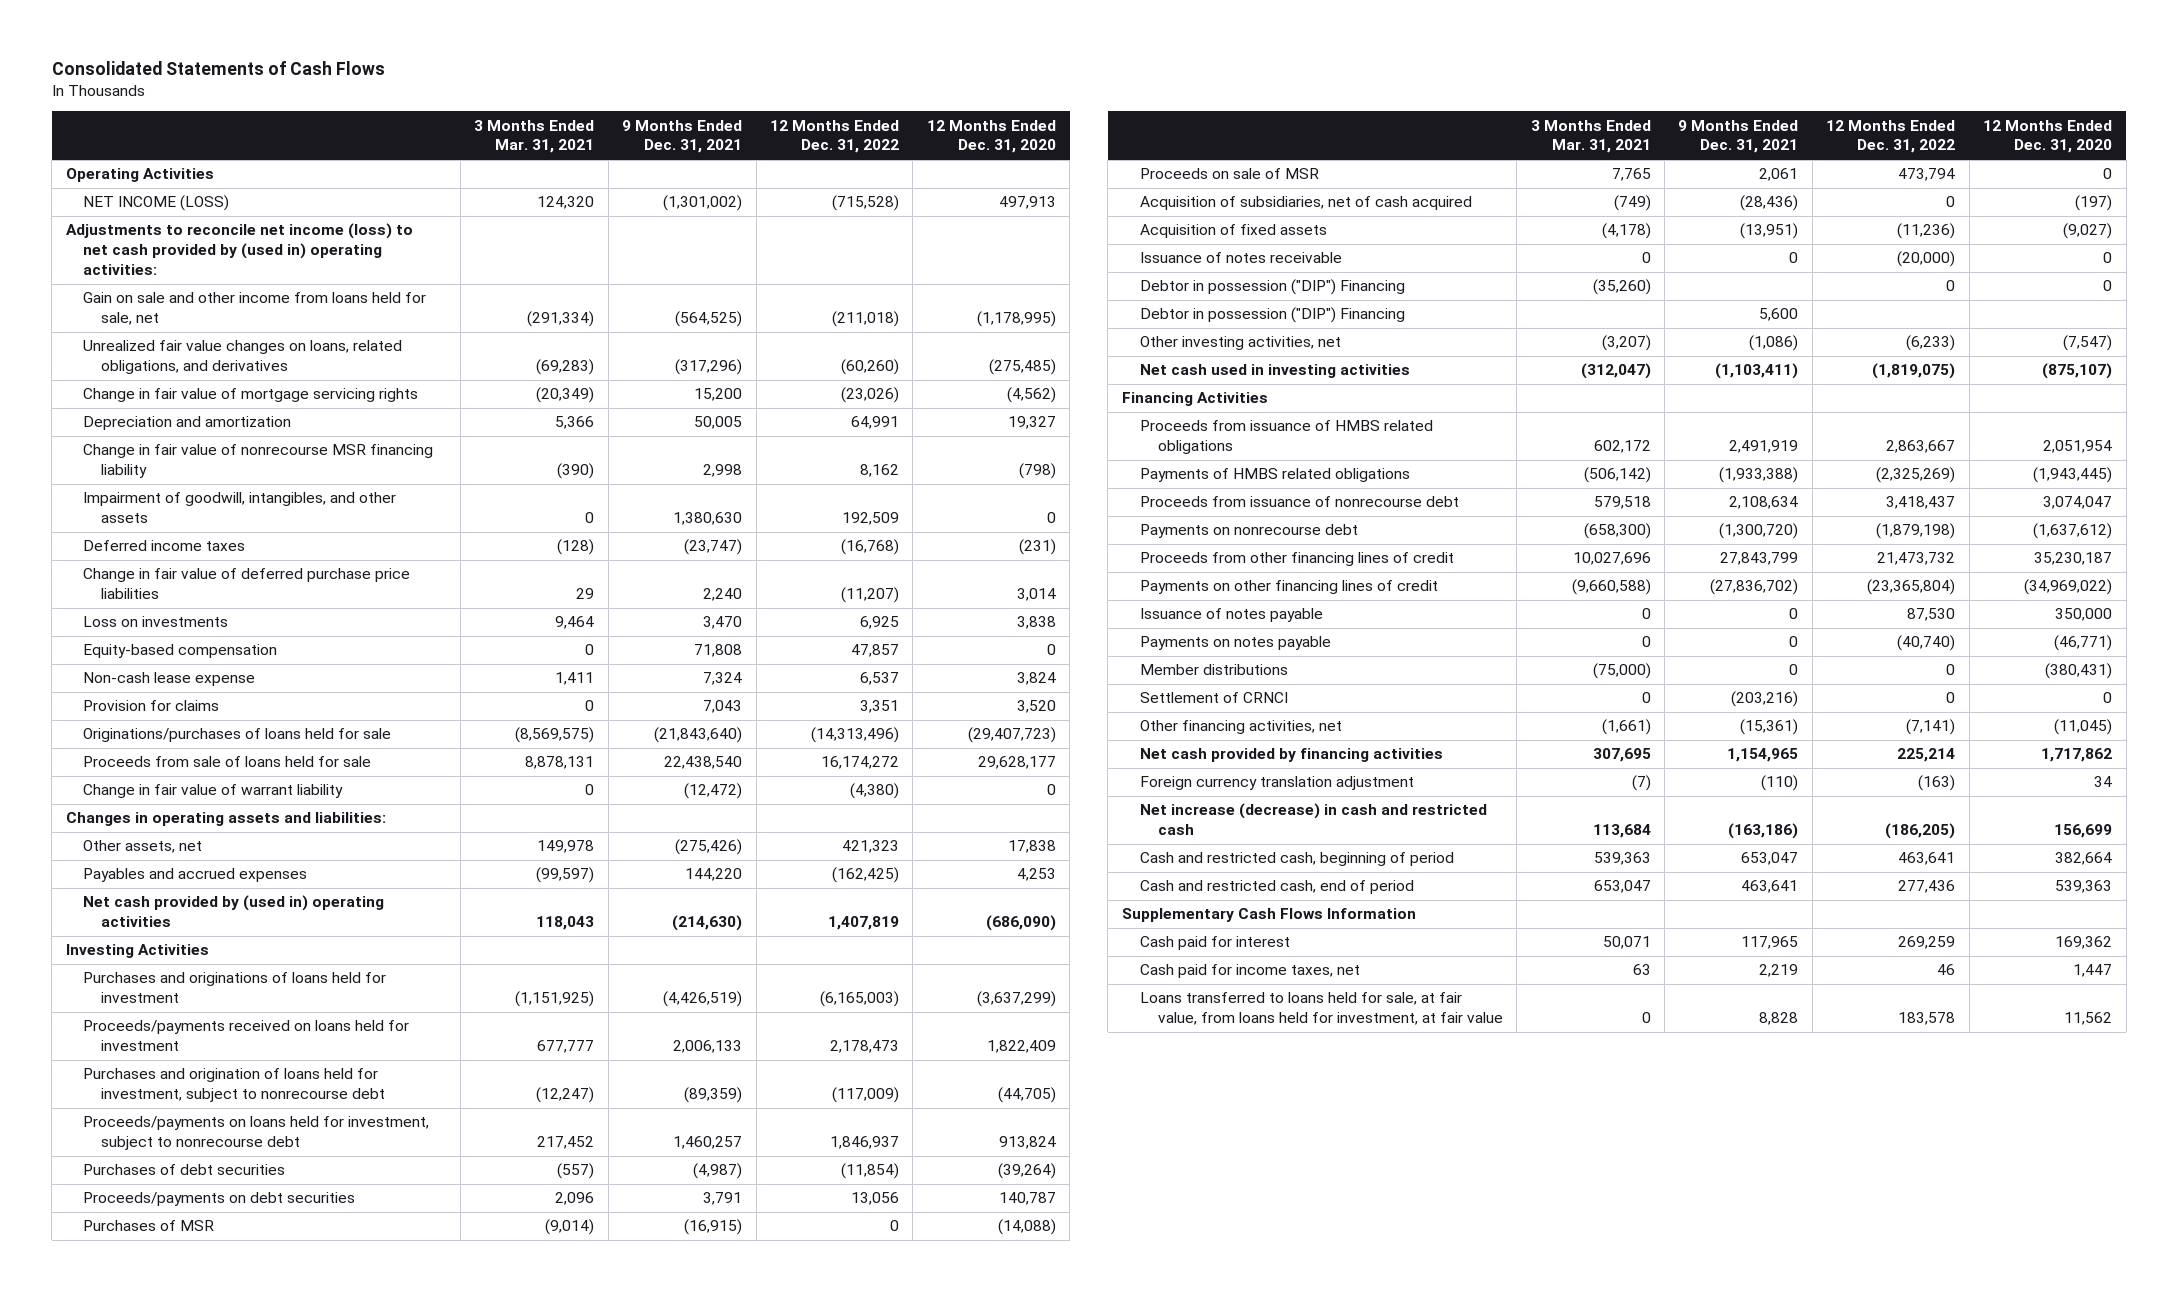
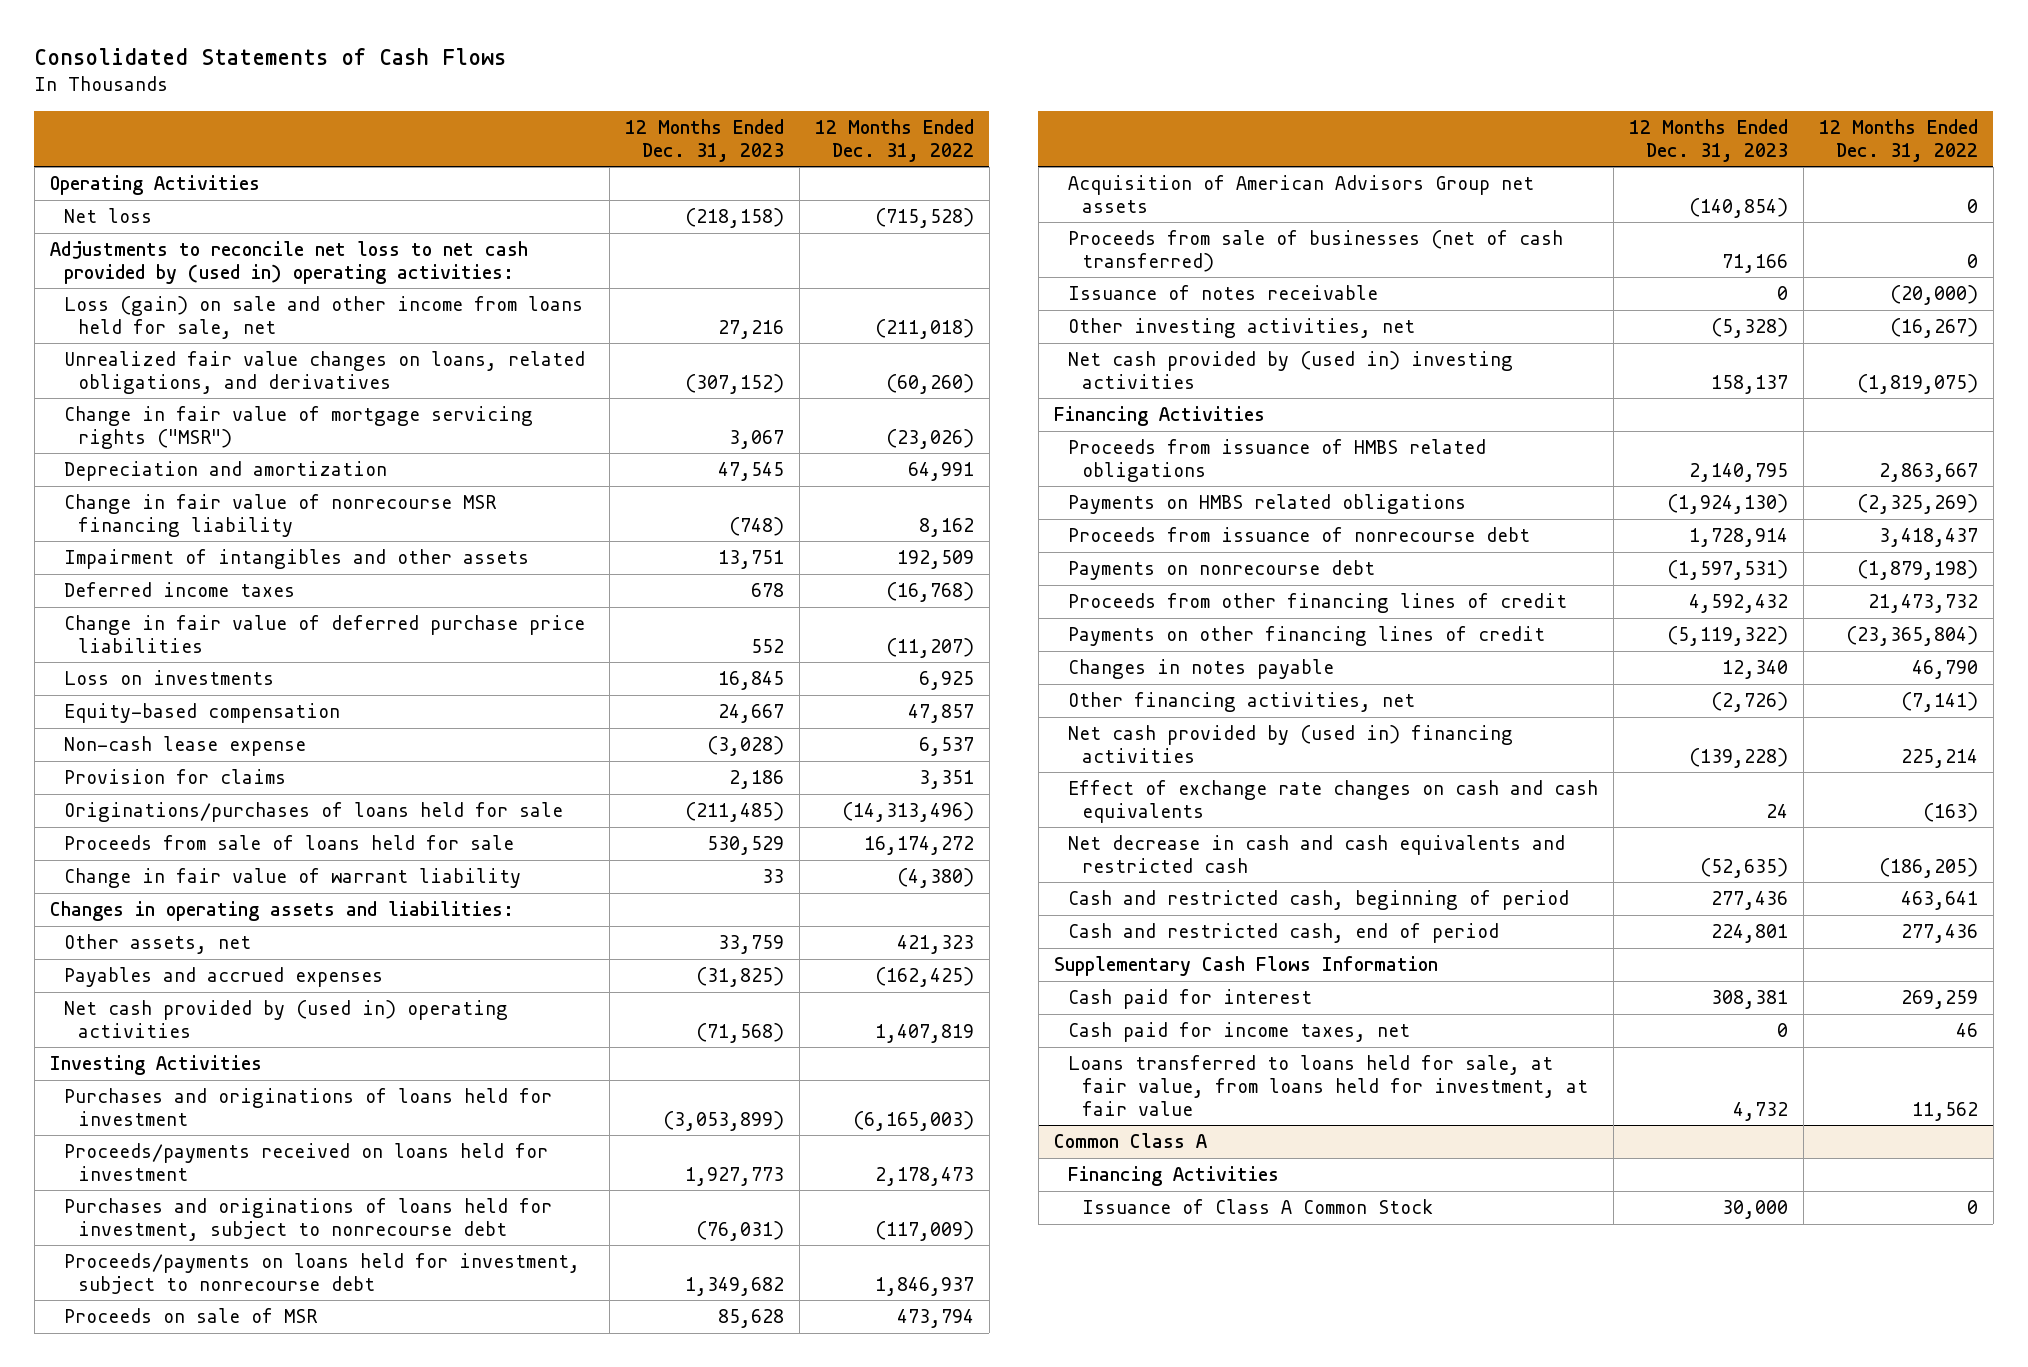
[474,119,595,154] 3 Months Ended Mar. 31, 2021 -> none
[622,119,743,154] 9 Months Ended Dec. 31, 2021 -> none
[926,119,1056,154] 12 Months Ended Dec. 31, 2020 -> none
none -> [624,119,784,163] 12 Months Ended Dec. 31, 2023
[83,195,230,212] NET INCOME (LOSS) -> [63,208,152,224] Net loss
[65,223,413,275] Adjustments to reconcile net income (loss) to net cash provided by (used in) operating activities: -> [49,241,528,284] Adjustments to reconcile net loss to net cash provided by (used in) operating activities:
[83,292,427,326] Gain on sale and other income from loans held for sale, net -> [63,296,583,339] Loss (gain) on sale and other income from loans held for sale, net
[83,388,419,403] Change in fair value of mortgage servicing rights -> [63,406,533,449] Change in fair value of mortgage servicing rights ("MSR")
[83,492,397,524] Impairment of goodwill, intangibles, and other assets -> [63,549,529,570] Impairment of intangibles and other assets
[83,1068,386,1103] Purchases and origination of loans held for investment, subject to nonrecourse debt -> [63,1198,552,1241] Purchases and originations of loans held for investment, subject to nonrecourse debt
[83,1164,286,1176] Purchases of debt securities -> none
[83,1192,356,1207] Proceeds/payments on debt securities -> none
[83,1220,215,1232] Purchases of MSR -> none
[1139,224,1327,239] Acquisition of fixed assets -> none
[1139,196,1472,211] Acquisition of subsidiaries, net of cash acquired -> [1067,175,1534,213] Acquisition of American Advisors Group net assets
none -> [1067,230,1563,272] Proceeds from sale of businesses (net of cash transferred)
[1139,279,1405,296] Debtor in possession ("DIP") Financing -> none
[1139,307,1405,324] Debtor in possession ("DIP") Financing -> none
[1906,335,1956,352] (6,233) -> [1889,318,1978,339] (16,267)
[1139,364,1410,379] Net cash used in investing activities -> [1067,351,1513,389] Net cash provided by (used in) investing activities
[1139,468,1410,483] Payments of HMBS related obligations -> [1067,494,1466,515] Payments on HMBS related obligations
[1139,636,1331,651] Payments on notes payable -> none
[1139,664,1288,676] Member distributions -> none
[1139,692,1288,704] Settlement of CRNCI -> none
[1139,608,1323,623] Issuance of notes payable -> [1067,659,1334,680] Changes in notes payable
[1907,608,1956,622] 87,530 -> [1911,660,1978,680] 46,790
[1139,748,1443,763] Net cash provided by financing activities -> [1067,725,1513,763] Net cash provided by (used in) financing activities
[1139,776,1414,791] Foreign currency translation adjustment -> [1067,780,1598,823] Effect of exchange rate changes on cash and cash equivalents
[1139,803,1487,836] Net increase (decrease) in cash and restricted cash -> [1067,835,1565,873] Net decrease in cash and cash equivalents and restricted cash
[1898,1012,1956,1026] 183,578 -> [1911,1101,1978,1121] 11,562
none -> [1053,1133,1207,1149] Common Class A
none -> [1067,1166,1279,1187] Financing Activities
none -> [1081,1199,1433,1215] Issuance of Class A Common Stock

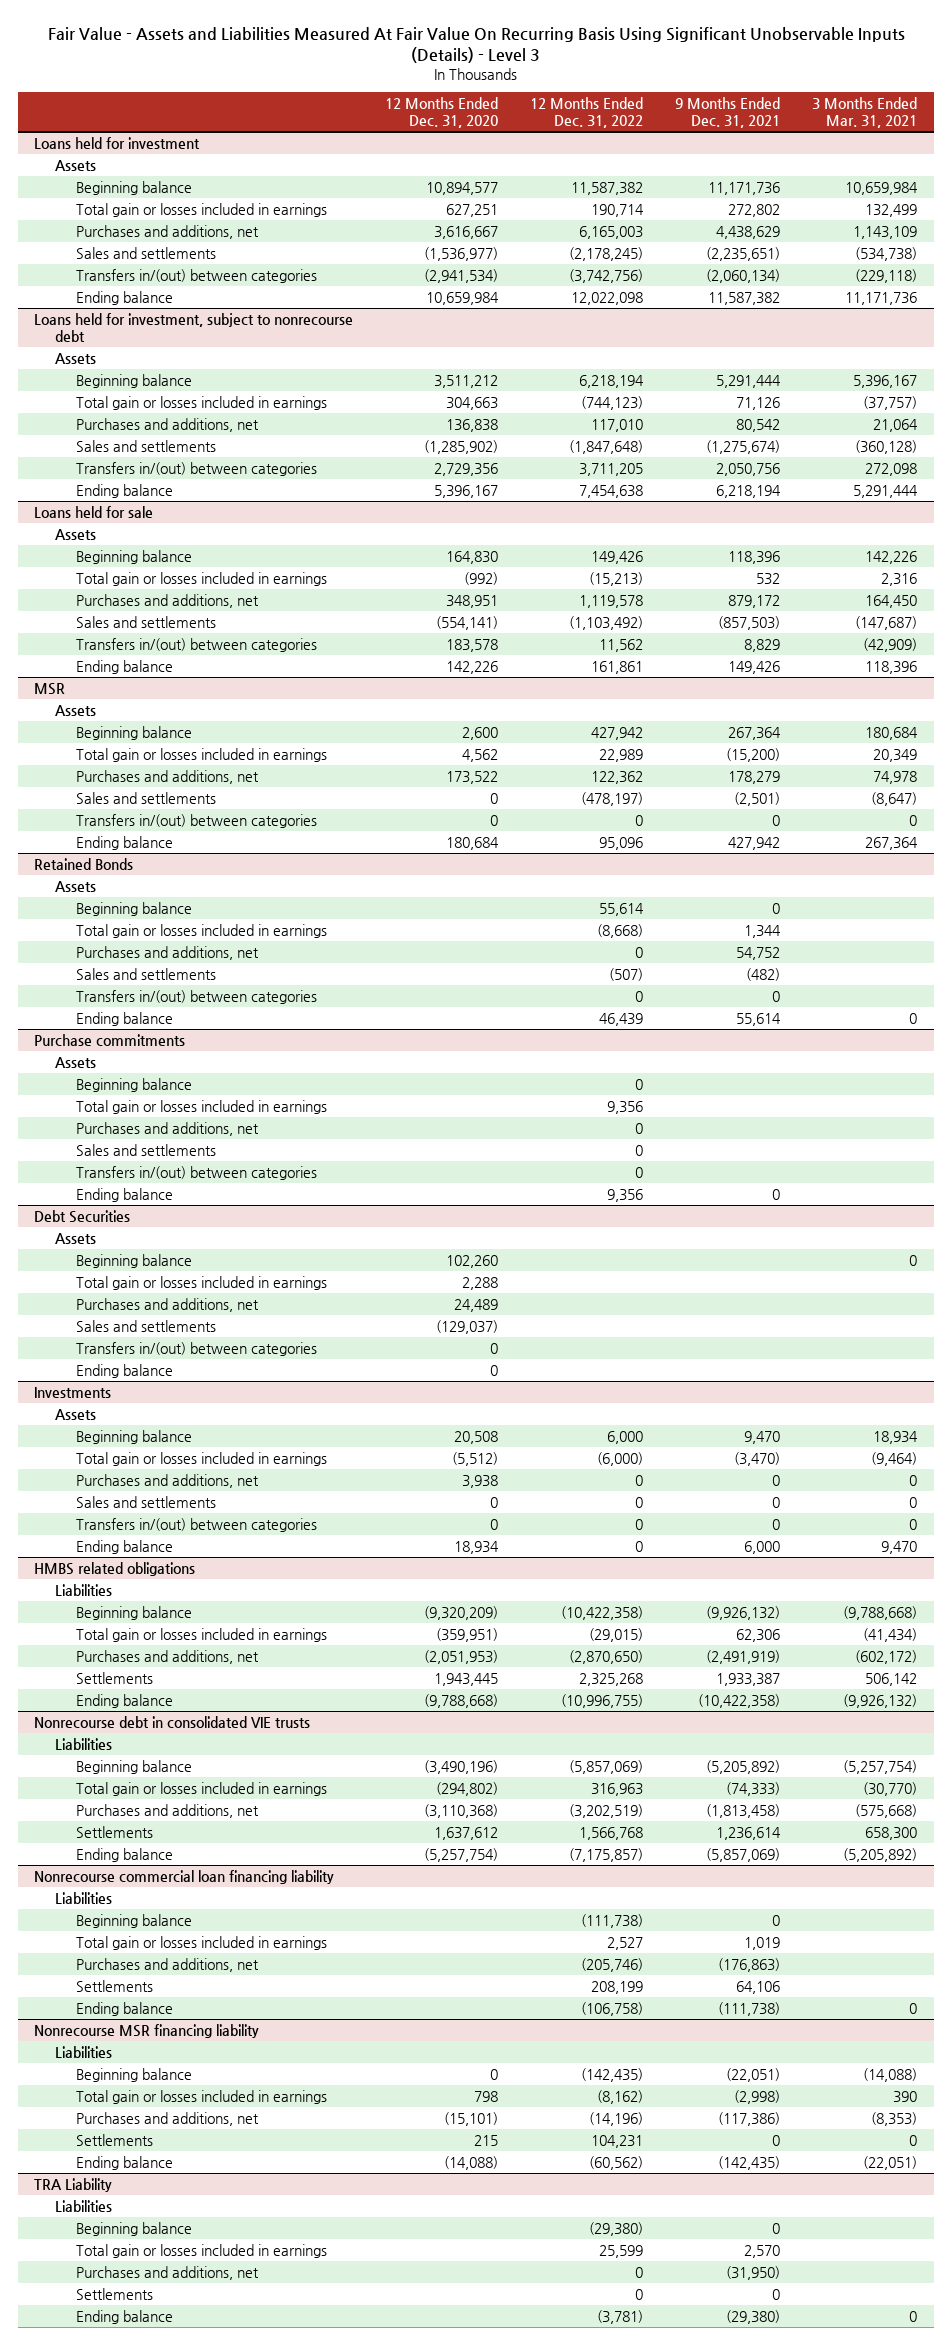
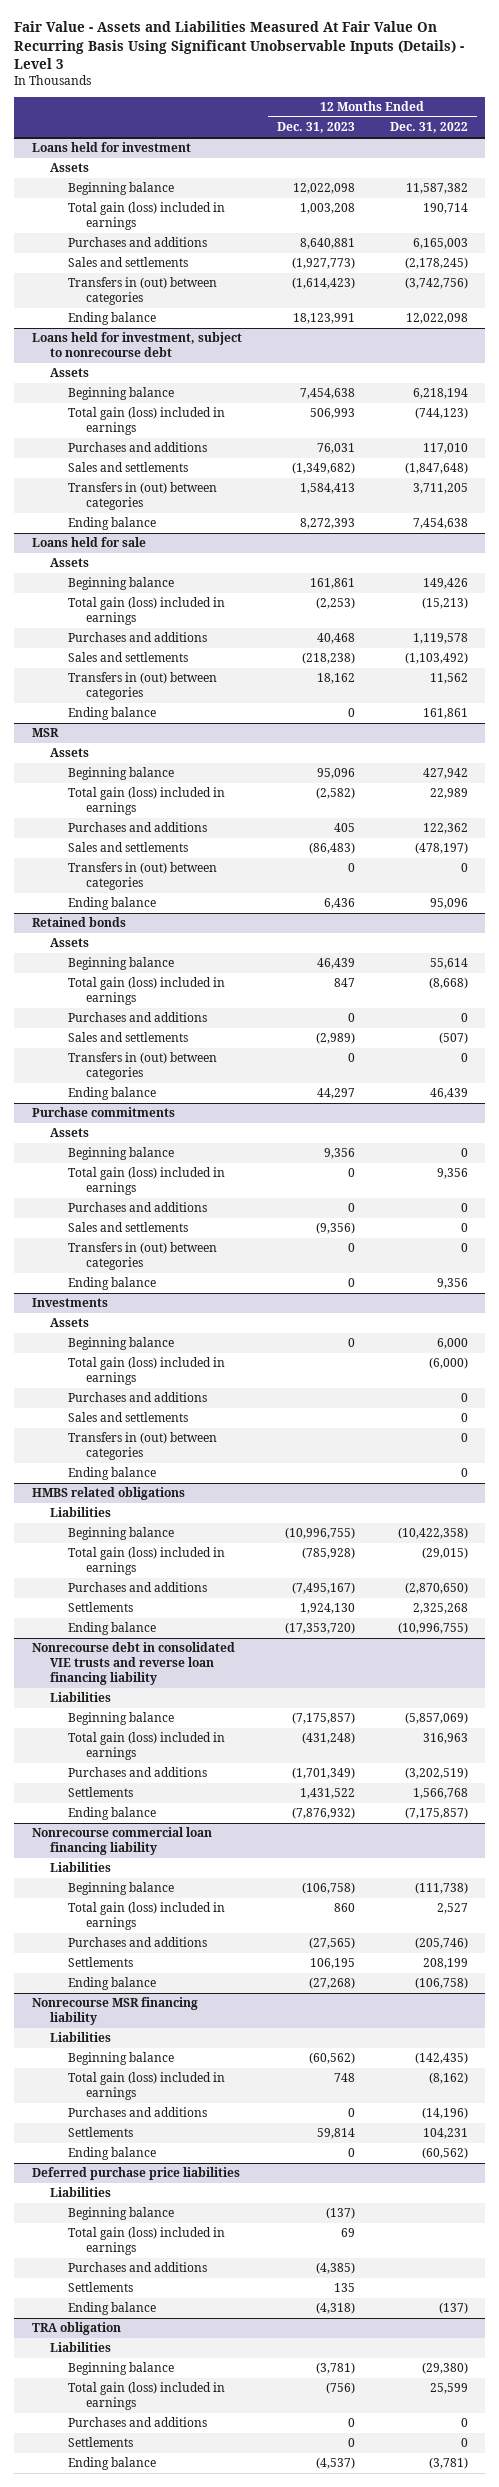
[385,97,499,128] 12 Months Ended Dec. 31, 2020 -> none
[675,97,781,128] 9 Months Ended Dec. 31, 2021 -> none
[812,97,918,128] 3 Months Ended Mar. 31, 2021 -> none
none -> [276,122,355,134] Dec. 31, 2023
[75,202,327,217] Total gain or losses included in earnings -> [67,202,225,231] Total gain (loss) included in earnings
[75,224,259,239] Purchases and additions, net -> [67,237,207,248] Purchases and additions
[75,268,317,283] Transfers in/(out) between categories -> [67,277,217,306] Transfers in (out) between categories
[75,395,327,410] Total gain or losses included in earnings -> [67,407,225,436] Total gain (loss) included in earnings
[75,417,259,432] Purchases and additions, net -> [67,442,207,453] Purchases and additions
[75,461,317,476] Transfers in/(out) between categories -> [67,482,217,511] Transfers in (out) between categories
[75,571,327,586] Total gain or losses included in earnings -> [67,597,225,626] Total gain (loss) included in earnings
[75,593,259,608] Purchases and additions, net -> [67,632,207,643] Purchases and additions
[75,637,317,652] Transfers in/(out) between categories -> [67,672,217,701] Transfers in (out) between categories
[75,747,327,762] Total gain or losses included in earnings -> [67,787,225,816] Total gain (loss) included in earnings
[75,769,259,784] Purchases and additions, net -> [67,822,207,833] Purchases and additions
[75,813,317,828] Transfers in/(out) between categories -> [67,862,217,891] Transfers in (out) between categories
[34,857,134,870] Retained Bonds -> [31,917,126,928] Retained bonds
[75,923,327,938] Total gain or losses included in earnings -> [67,977,225,1006] Total gain (loss) included in earnings
[75,945,259,960] Purchases and additions, net -> [67,1012,207,1023] Purchases and additions
[75,989,317,1004] Transfers in/(out) between categories -> [67,1052,217,1081] Transfers in (out) between categories
[75,1099,327,1114] Total gain or losses included in earnings -> [67,1167,225,1196] Total gain (loss) included in earnings
[75,1121,259,1136] Purchases and additions, net -> [67,1202,207,1213] Purchases and additions
[75,1165,317,1180] Transfers in/(out) between categories -> [67,1242,217,1271] Transfers in (out) between categories
[34,1209,131,1223] Debt Securities -> none
[55,1232,97,1244] Assets -> none
[75,1253,192,1268] Beginning balance -> none
[75,1275,327,1290] Total gain or losses included in earnings -> none
[75,1297,259,1312] Purchases and additions, net -> none
[75,1319,216,1332] Sales and settlements -> none
[75,1341,317,1356] Transfers in/(out) between categories -> none
[75,1363,173,1378] Ending balance -> none
[75,1451,327,1466] Total gain or losses included in earnings -> [67,1357,225,1386] Total gain (loss) included in earnings
[75,1473,259,1488] Purchases and additions, net -> [67,1392,207,1403] Purchases and additions
[75,1517,317,1532] Transfers in/(out) between categories -> [67,1432,217,1461] Transfers in (out) between categories
[75,1627,327,1642] Total gain or losses included in earnings -> [67,1547,225,1576] Total gain (loss) included in earnings
[75,1649,259,1664] Purchases and additions, net -> [67,1582,207,1593] Purchases and additions
[34,1715,311,1728] Nonrecourse debt in consolidated VIE trusts -> [31,1642,235,1685] Nonrecourse debt in consolidated VIE trusts and reverse loan financing liability
[75,1781,327,1796] Total gain or losses included in earnings -> [67,1732,225,1761] Total gain (loss) included in earnings
[75,1803,259,1818] Purchases and additions, net -> [67,1767,207,1778] Purchases and additions
[75,1935,327,1950] Total gain or losses included in earnings -> [67,1902,225,1931] Total gain (loss) included in earnings
[75,1957,259,1972] Purchases and additions, net -> [67,1937,207,1948] Purchases and additions
[75,2089,327,2104] Total gain or losses included in earnings -> [67,2072,225,2101] Total gain (loss) included in earnings
[75,2111,259,2126] Purchases and additions, net -> [67,2107,207,2118] Purchases and additions
[34,2177,113,2192] TRA Liability -> [31,2167,240,2181] Deferred purchase price liabilities
none -> [67,2207,174,2221] Beginning balance
none -> [67,2227,225,2256] Total gain (loss) included in earnings
none -> [67,2262,207,2273] Purchases and additions
none -> [67,2282,133,2293] Settlements
none -> [67,2302,156,2316] Ending balance
none -> [31,2322,121,2336] TRA obligation
none -> [49,2342,111,2353] Liabilities
[75,2243,327,2258] Total gain or losses included in earnings -> [67,2382,225,2411] Total gain (loss) included in earnings
[75,2265,259,2280] Purchases and additions, net -> [67,2417,207,2428] Purchases and additions

